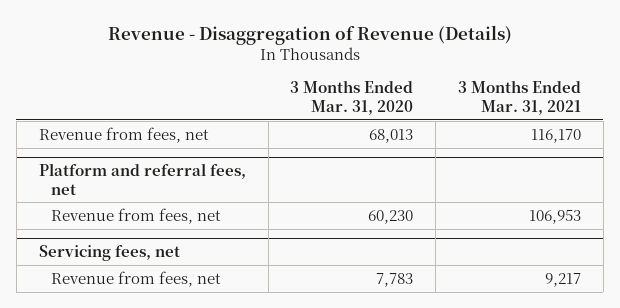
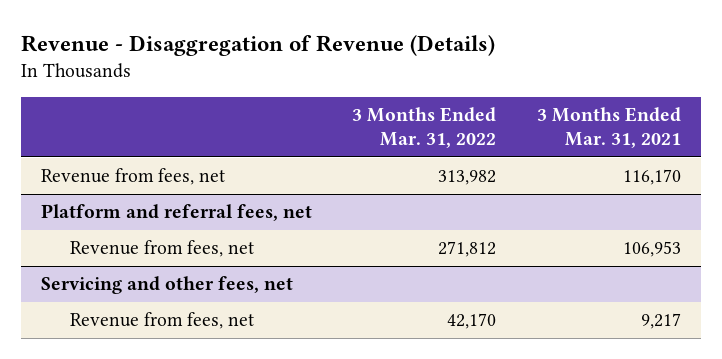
[290,80,414,115] 3 Months Ended Mar. 31, 2020 -> none
none -> [352,106,497,149] 3 Months Ended Mar. 31, 2022
[38,245,180,262] Servicing fees, net -> [41,276,294,295] Servicing and other fees, net

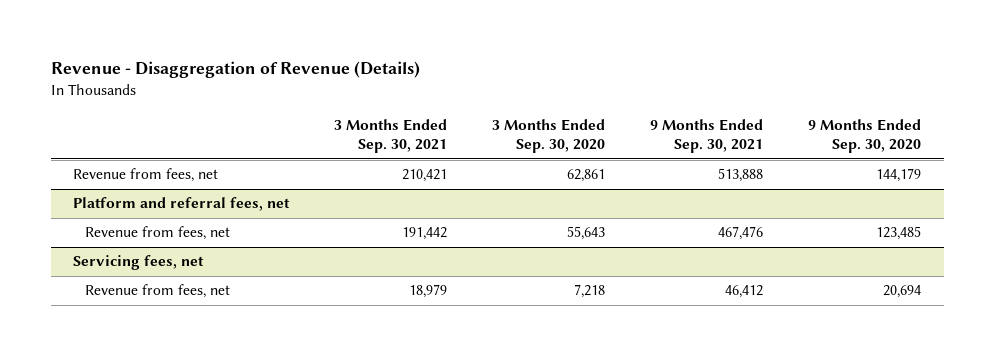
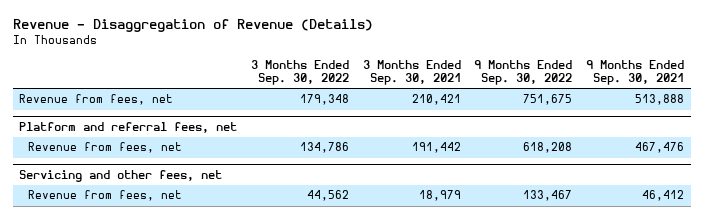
[492,118,606,154] 3 Months Ended Sep. 30, 2020 -> none
[808,118,922,154] 9 Months Ended Sep. 30, 2020 -> none
none -> [250,60,349,86] 3 Months Ended Sep. 30, 2022
none -> [474,60,573,86] 9 Months Ended Sep. 30, 2022
[73,255,205,271] Servicing fees, net -> [19,169,223,182] Servicing and other fees, net

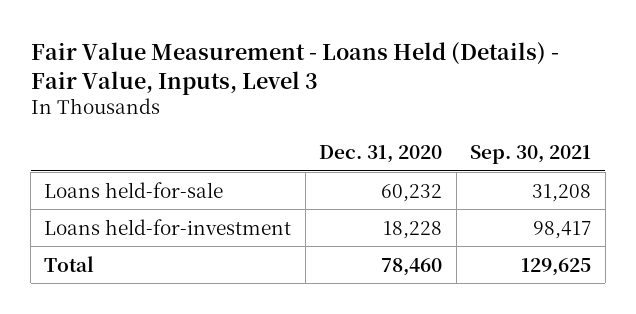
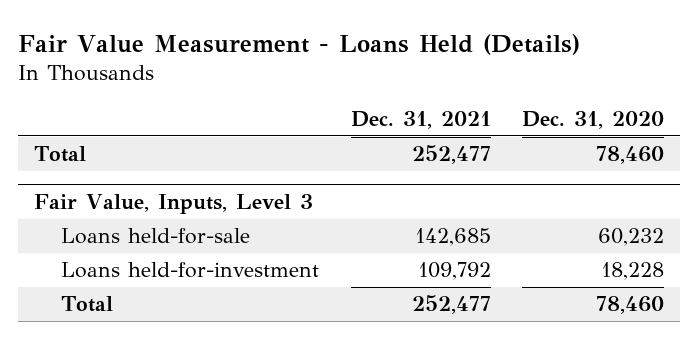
[30,41,559,95] Fair Value Measurement - Loans Held (Details) - Fair Value, Inputs, Level 3 -> [18,33,581,55] Fair Value Measurement - Loans Held (Details)
[470,144,592,164] Sep. 30, 2021 -> none
none -> [350,111,491,130] Dec. 31, 2021
none -> [34,146,87,163] Total
none -> [34,194,314,215] Fair Value, Inputs, Level 3

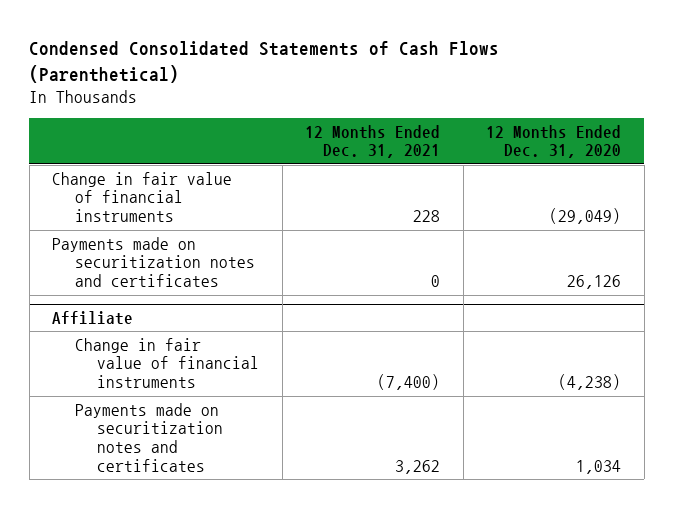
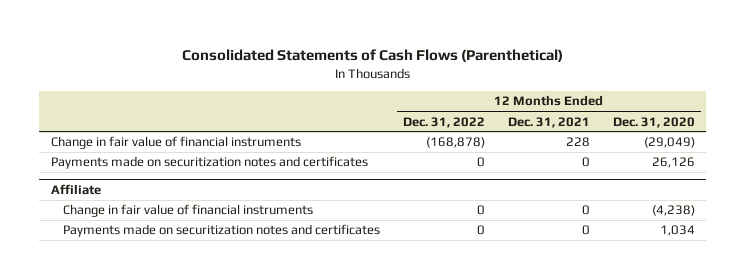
[29,41,500,83] Condensed Consolidated Statements of Cash Flows (Parenthetical) -> [181,48,563,62] Consolidated Statements of Cash Flows (Parenthetical)
none -> [402,116,485,128] Dec. 31, 2022
[377,374,441,391] (7,400) -> [581,205,590,216] 0
[395,460,441,475] 3,262 -> [581,225,590,236] 0

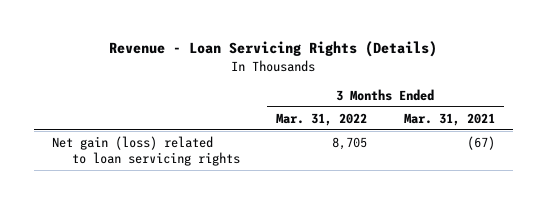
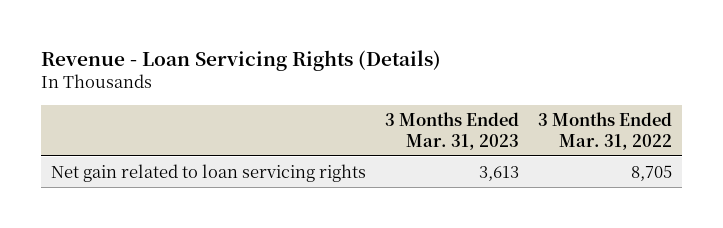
[403,112,495,126] Mar. 31, 2021 -> none
none -> [384,111,519,150] 3 Months Ended Mar. 31, 2023
[51,136,240,167] Net gain (loss) related to loan servicing rights -> [50,164,366,183] Net gain related to loan servicing rights

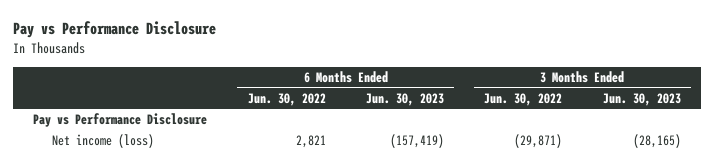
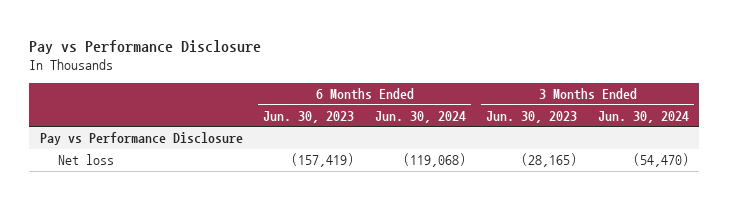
[247,92,326,106] Jun. 30, 2022 -> none
[484,92,563,106] Jun. 30, 2022 -> none
none -> [374,110,466,123] Jun. 30, 2024
none -> [598,110,690,123] Jun. 30, 2024
[51,134,154,149] Net income (loss) -> [57,154,114,166] Net loss

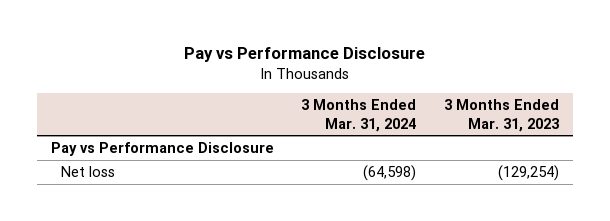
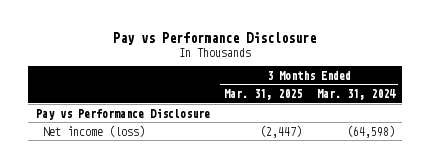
[443,99,559,132] 3 Months Ended Mar. 31, 2023 -> none
none -> [224,88,303,100] Mar. 31, 2025
[61,166,116,178] Net loss -> [42,124,145,137] Net income (loss)

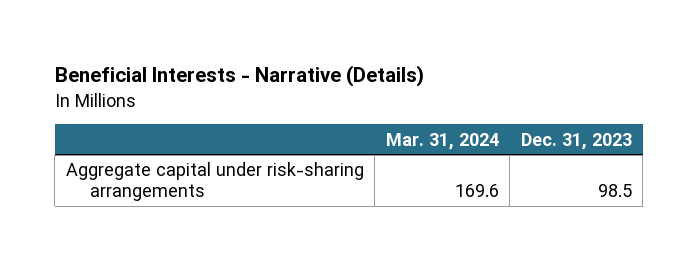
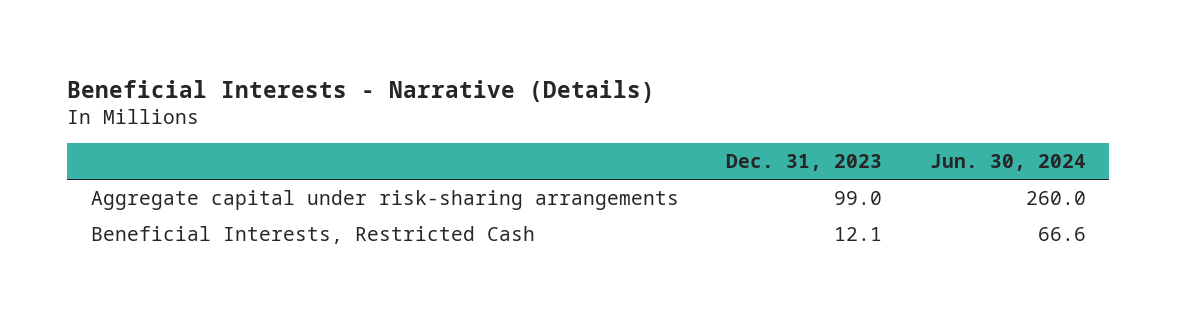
[385,132,499,150] Mar. 31, 2024 -> none
none -> [929,154,1086,172] Jun. 30, 2024
[597,184,632,198] 98.5 -> [834,191,883,206] 99.0
none -> [91,226,536,245] Beneficial Interests, Restricted Cash

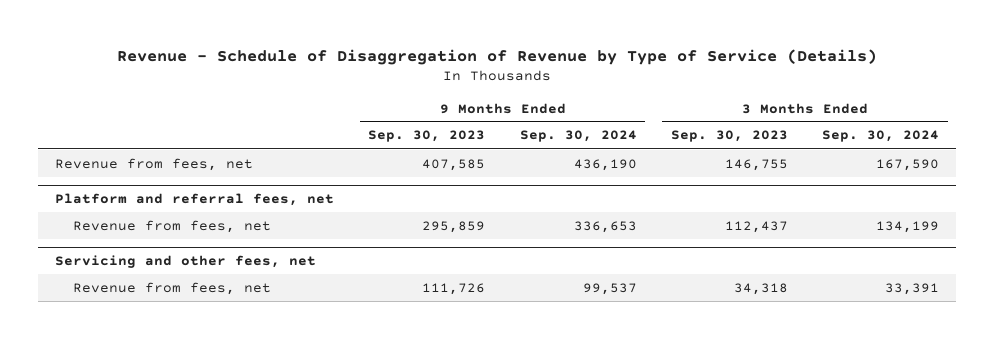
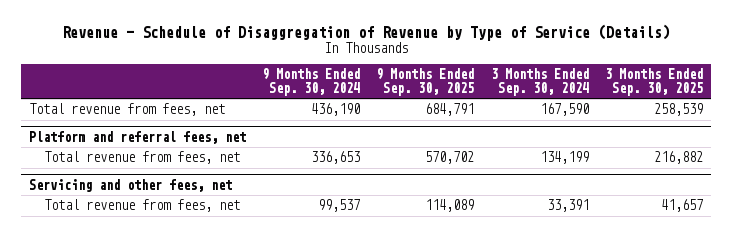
[368,130,486,143] Sep. 30, 2023 -> none
[670,130,788,143] Sep. 30, 2023 -> none
none -> [376,68,475,96] 9 Months Ended Sep. 30, 2025
none -> [604,68,703,96] 3 Months Ended Sep. 30, 2025
[55,157,254,171] Revenue from fees, net -> [28,103,225,117] Total revenue from fees, net
[73,219,272,233] Revenue from fees, net -> [43,151,240,165] Total revenue from fees, net
[73,281,272,295] Revenue from fees, net -> [43,199,240,213] Total revenue from fees, net

